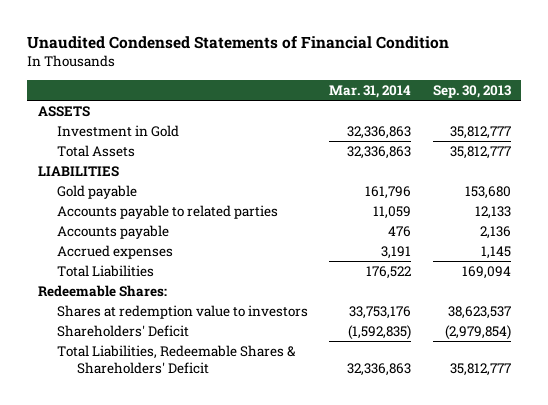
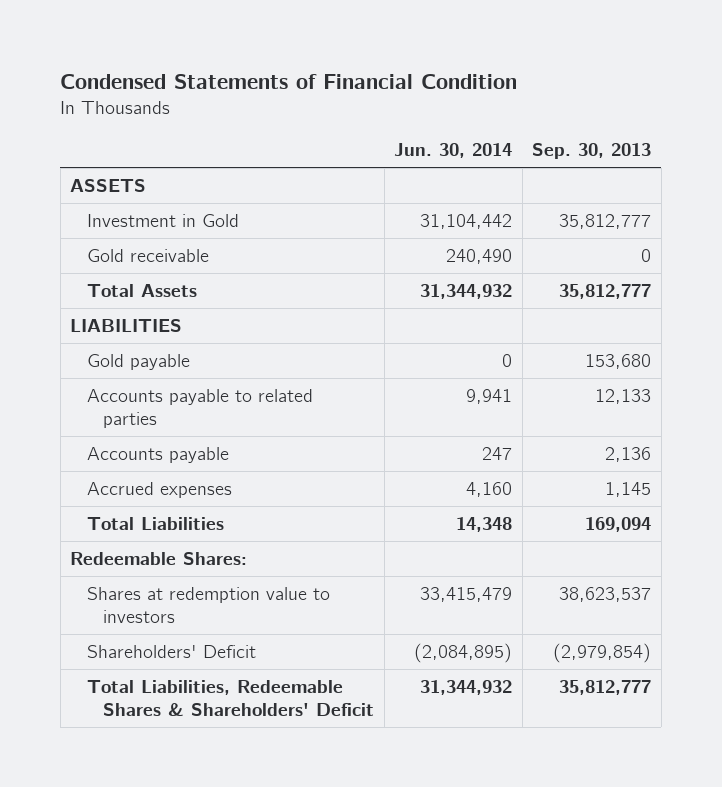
[27,36,450,50] Unaudited Condensed Statements of Financial Condition -> [60,74,518,90] Condensed Statements of Financial Condition
[329,84,412,98] Mar. 31, 2014 -> none
none -> [394,143,513,159] Jun. 30, 2014
none -> [86,248,209,262] Gold receivable

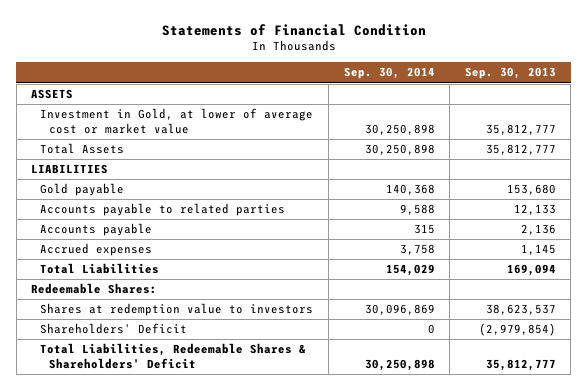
[60,74,518,90] Condensed Statements of Financial Condition -> [161,23,426,36] Statements of Financial Condition
[394,143,513,159] Jun. 30, 2014 -> none
none -> [343,67,435,80] Sep. 30, 2014
[86,248,209,262] Gold receivable -> none
[86,213,239,227] Investment in Gold -> [40,108,314,134] Investment in Gold, at lower of average cost or market value

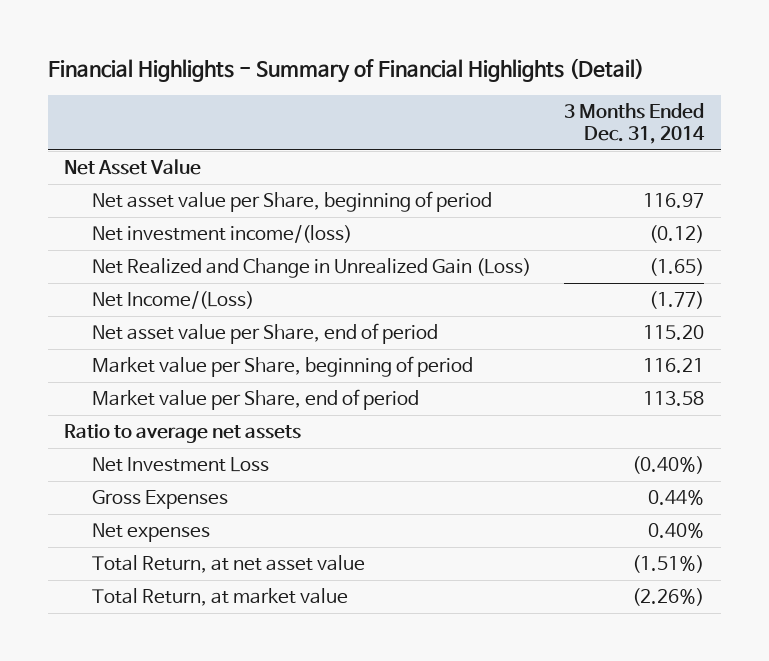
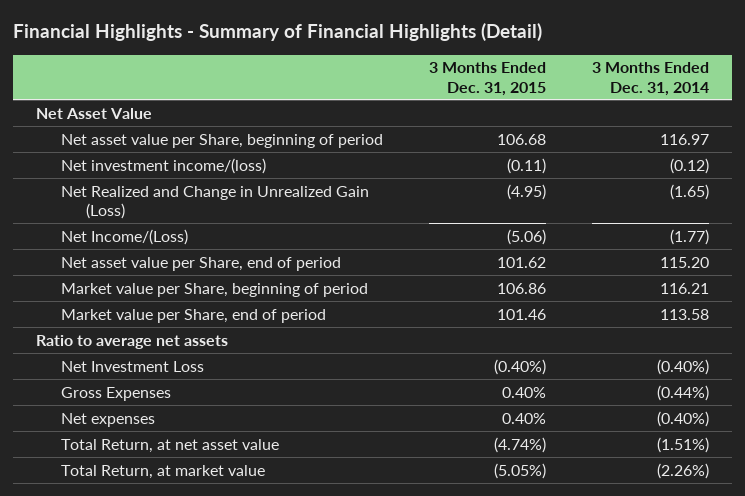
none -> [428,62,546,96] 3 Months Ended Dec. 31, 2015
[648,489,705,505] 0.44% -> [656,384,709,401] (0.44%)
[648,522,705,538] 0.40% -> [656,410,709,427] (0.40%)

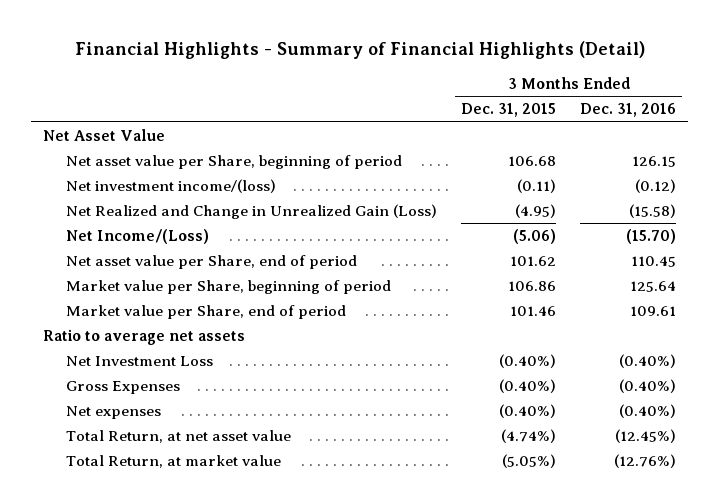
[591,62,709,96] 3 Months Ended Dec. 31, 2014 -> none
none -> [580,103,677,118] Dec. 31, 2016
[501,386,546,398] 0.40% -> [499,379,557,394] (0.40%)
[501,412,546,424] 0.40% -> [499,404,557,419] (0.40%)

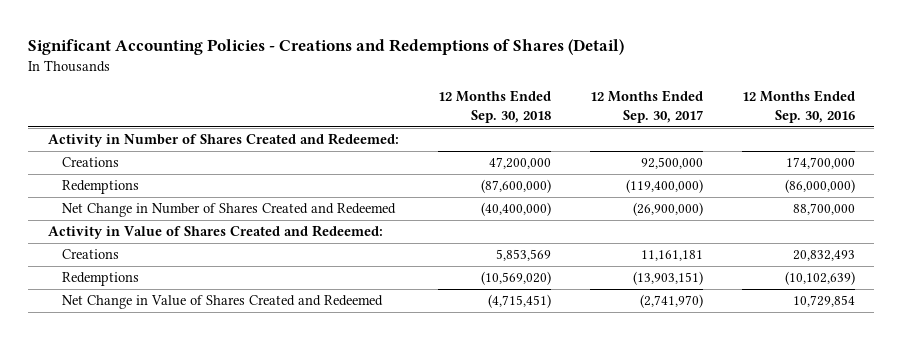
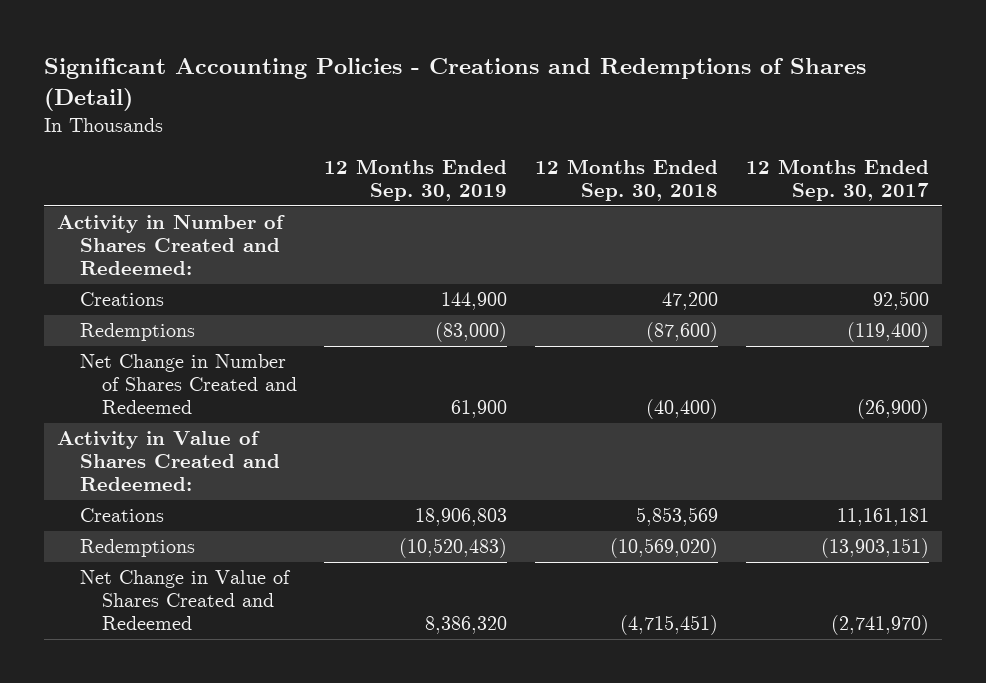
[741,90,855,124] 12 Months Ended Sep. 30, 2016 -> none
none -> [324,159,508,202] 12 Months Ended Sep. 30, 2019
[488,157,551,170] 47,200,000 -> [661,292,718,311] 47,200
[640,157,703,170] 92,500,000 -> [872,291,929,311] 92,500
[480,179,551,194] (87,600,000) -> [645,322,718,343] (87,600)
[625,179,703,194] (119,400,000) -> [846,322,929,343] (119,400)
[480,202,551,217] (40,400,000) -> [645,399,718,420] (40,400)
[632,202,703,217] (26,900,000) -> [856,399,929,420] (26,900)

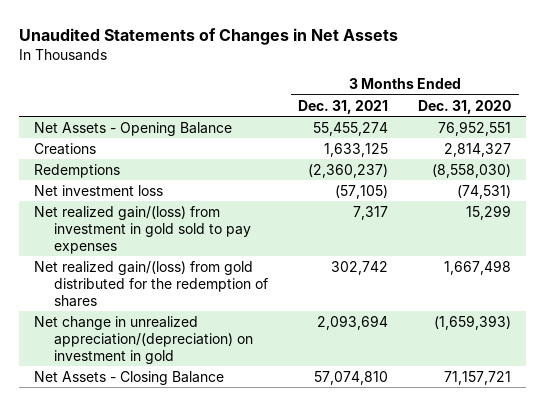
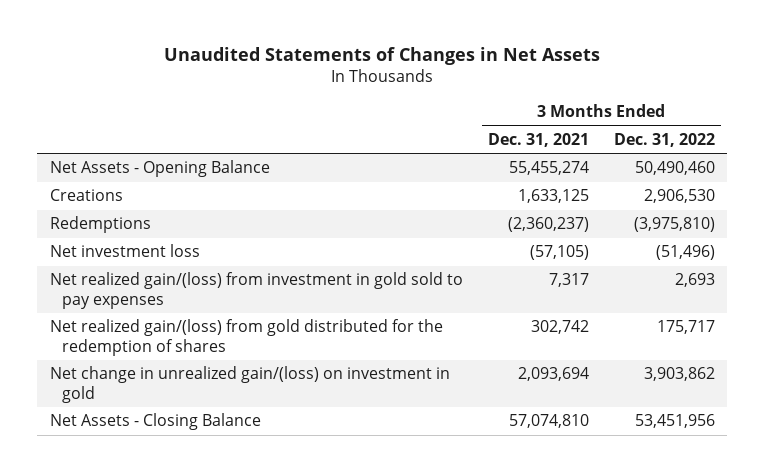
[418,99,512,114] Dec. 31, 2020 -> none
none -> [613,132,715,147] Dec. 31, 2022
[33,315,254,364] Net change in unrealized appreciation/(depreciation) on investment in gold -> [49,366,450,403] Net change in unrealized gain/(loss) on investment in gold

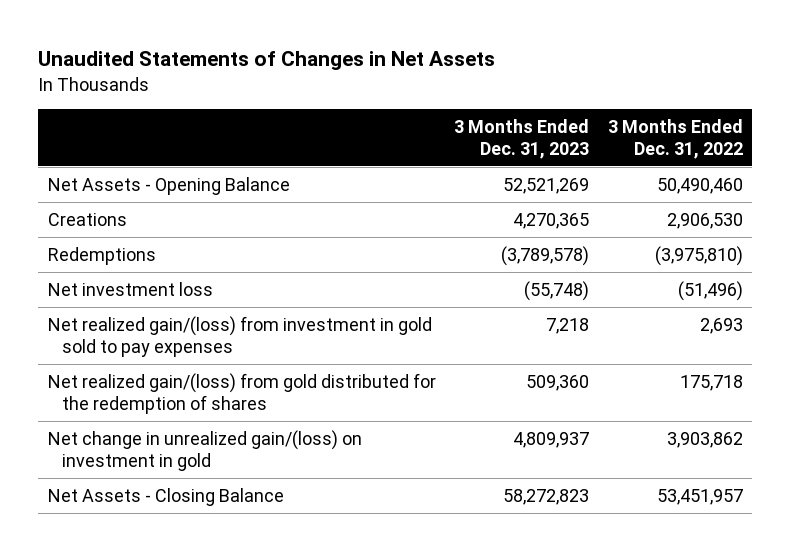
[487,132,589,147] Dec. 31, 2021 -> none
none -> [454,119,590,159] 3 Months Ended Dec. 31, 2023
[656,320,715,335] 175,717 -> [680,374,744,391] 175,718
[634,414,715,429] 53,451,956 -> [657,488,744,505] 53,451,957

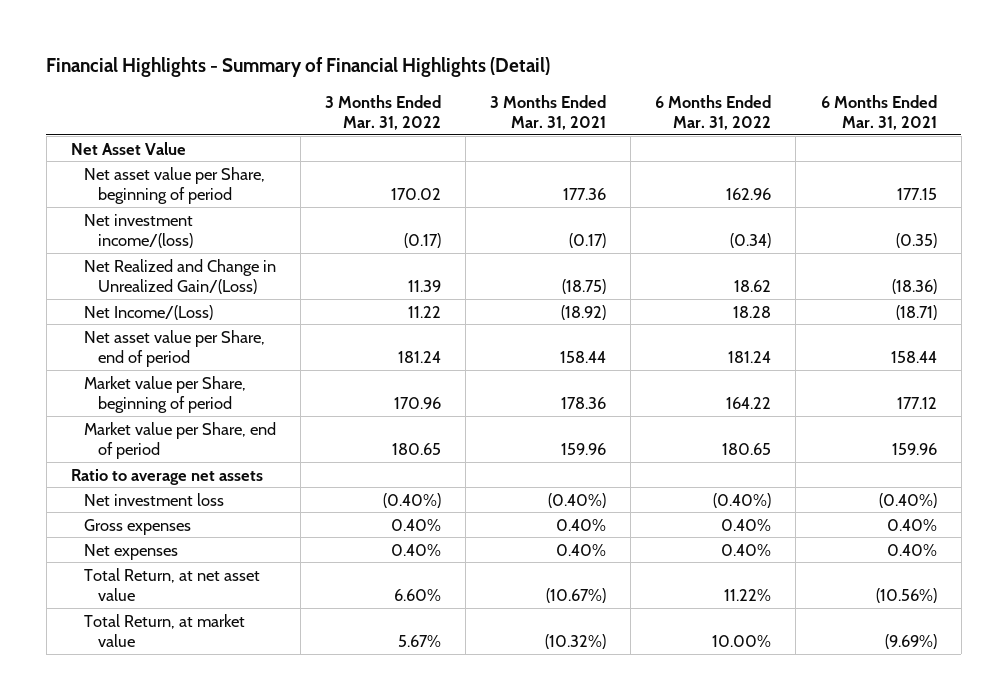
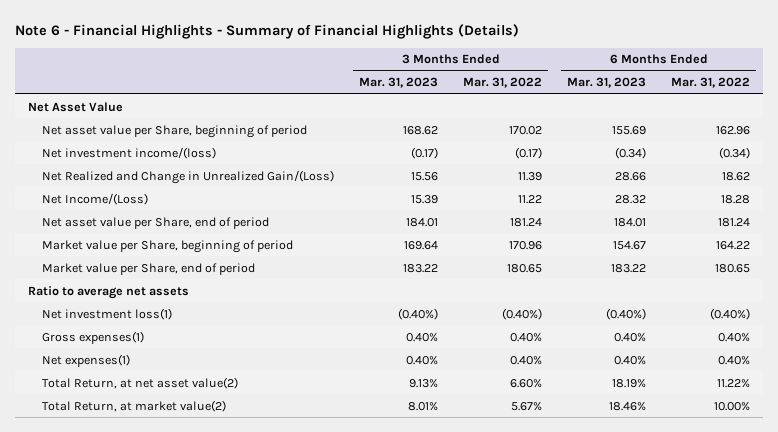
[46,57,551,78] Financial Highlights - Summary of Financial Highlights (Detail) -> [15,23,520,39] Note 6 - Financial Highlights - Summary of Financial Highlights (Details)
[490,94,607,131] 3 Months Ended Mar. 31, 2021 -> none
[820,94,937,131] 6 Months Ended Mar. 31, 2021 -> none
none -> [359,77,439,89] Mar. 31, 2023
none -> [567,77,647,89] Mar. 31, 2023
[84,492,225,506] Net investment loss -> [41,307,172,320] Net investment loss(1)
[84,518,192,535] Gross expenses -> [41,330,144,344] Gross expenses(1)
[84,543,179,560] Net expenses -> [41,353,130,367] Net expenses(1)
[84,567,261,602] Total Return, at net asset value -> [41,376,238,389] Total Return, at net asset value(2)
[84,613,246,648] Total Return, at market value -> [41,399,226,412] Total Return, at market value(2)

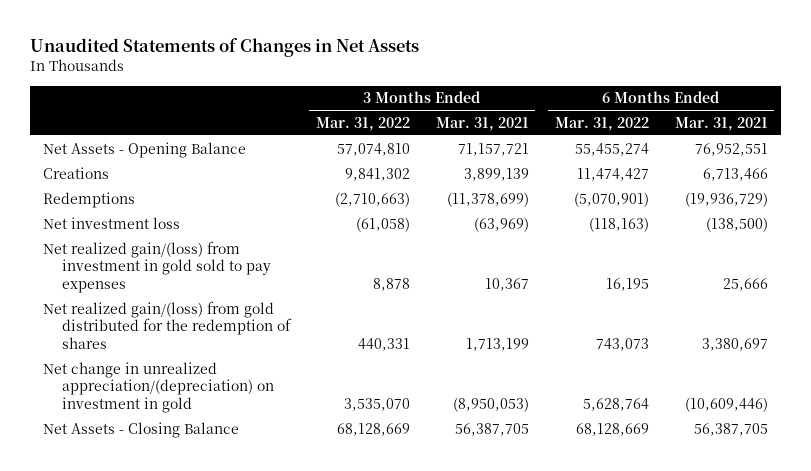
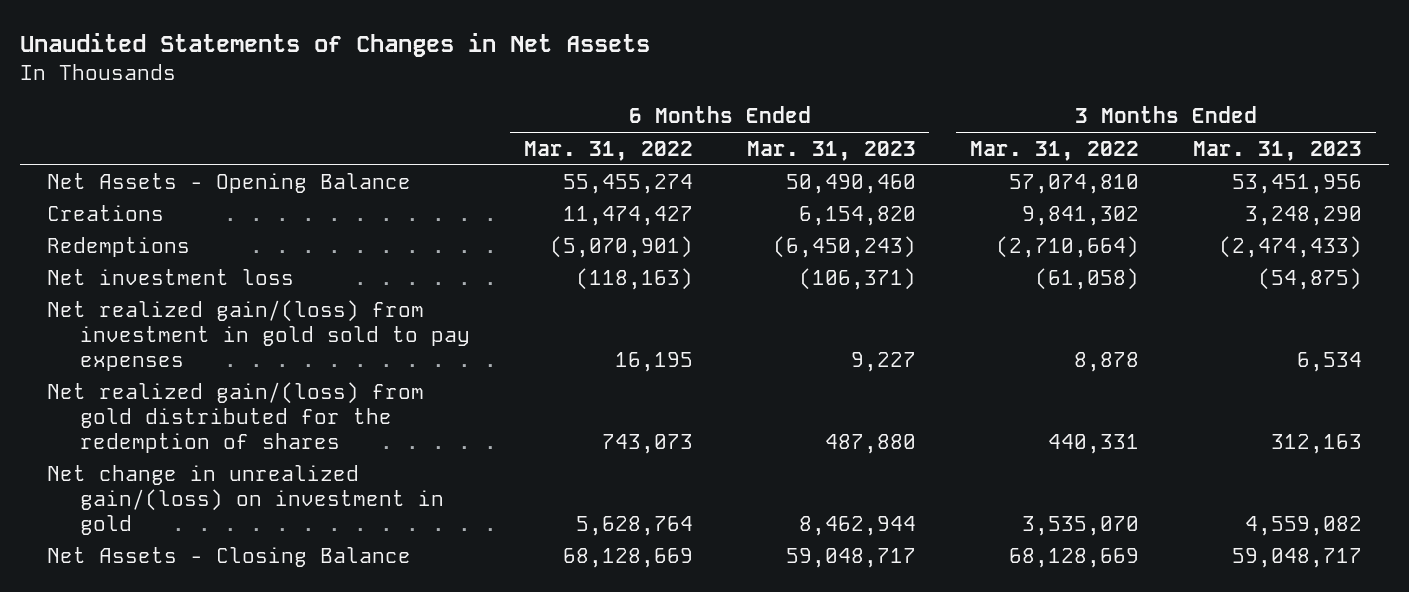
[435,116,529,131] Mar. 31, 2021 -> none
[674,116,768,131] Mar. 31, 2021 -> none
none -> [746,140,916,161] Mar. 31, 2023
none -> [1192,140,1362,161] Mar. 31, 2023
[334,191,410,207] (2,710,663) -> [995,236,1139,259] (2,710,664)
[42,361,274,413] Net change in unrealized appreciation/(depreciation) on investment in gold -> [47,465,444,535] Net change in unrealized gain/(loss) on investment in gold

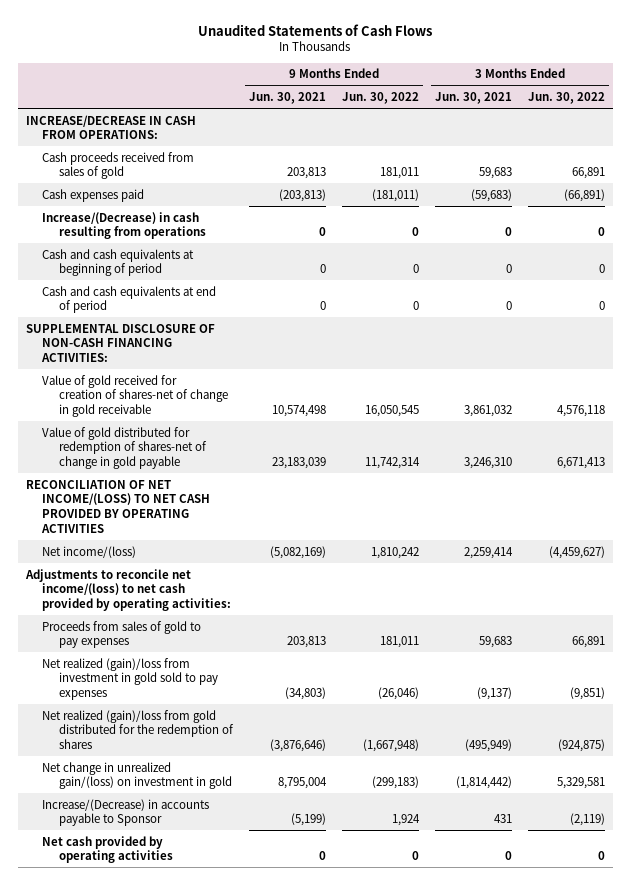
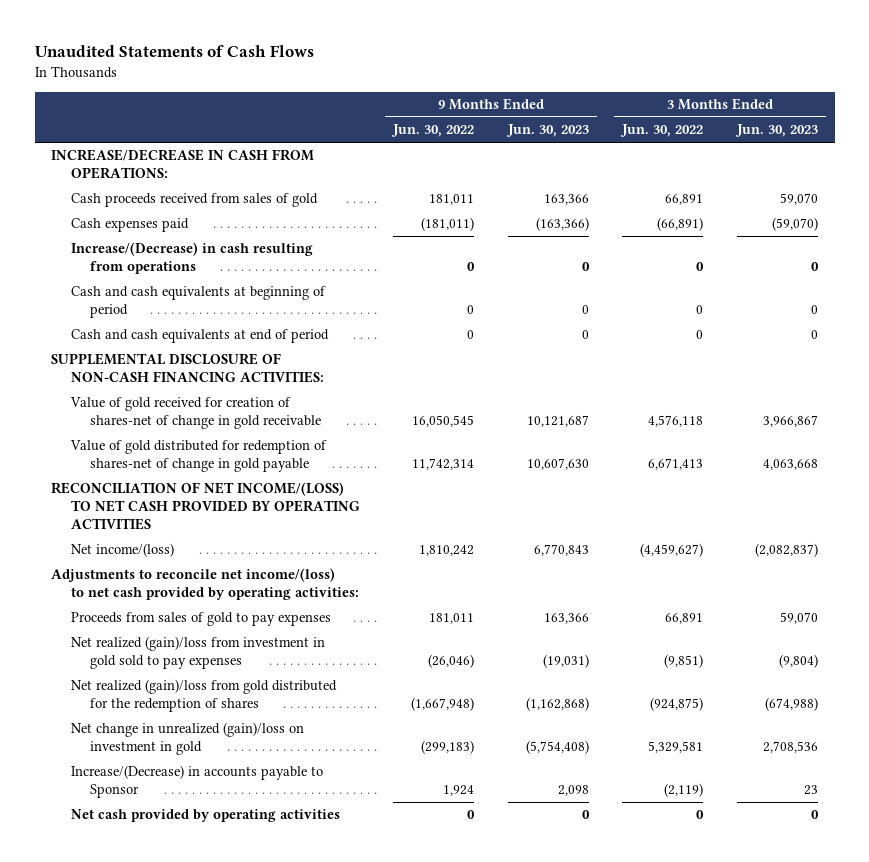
[248,92,326,105] Jun. 30, 2021 -> none
[434,92,512,105] Jun. 30, 2021 -> none
none -> [505,124,589,138] Jun. 30, 2023
none -> [734,124,818,138] Jun. 30, 2023
[42,761,232,790] Net change in unrealized gain/(loss) on investment in gold -> [70,722,304,756] Net change in unrealized (gain)/loss on investment in gold

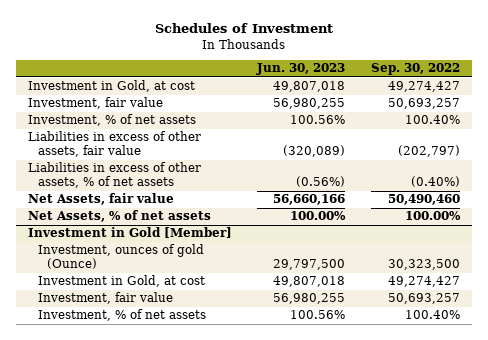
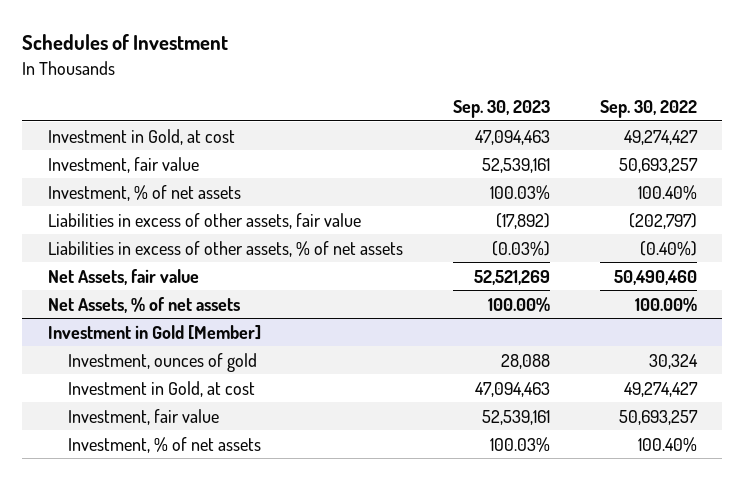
[256,63,346,76] Jun. 30, 2023 -> none
none -> [452,100,550,119] Sep. 30, 2023
[37,244,204,270] Investment, ounces of gold (Ounce) -> [68,352,258,372] Investment, ounces of gold
[387,259,460,271] 30,323,500 -> [648,353,698,369] 30,324

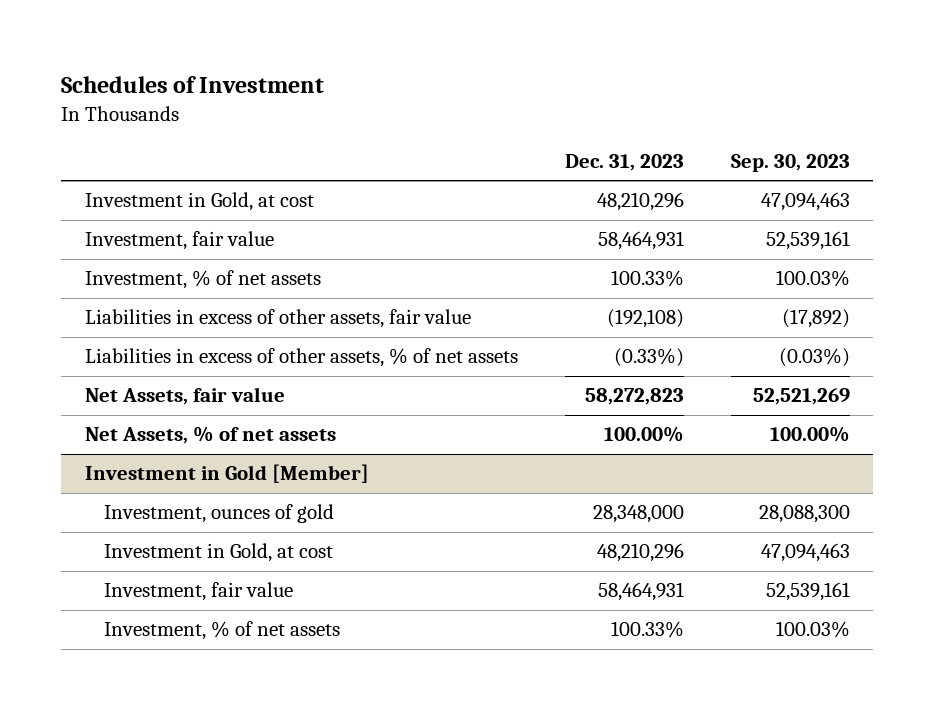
[599,100,697,119] Sep. 30, 2022 -> none
none -> [564,153,684,171] Dec. 31, 2023
[500,353,550,369] 28,088 -> [758,505,850,524] 28,088,300

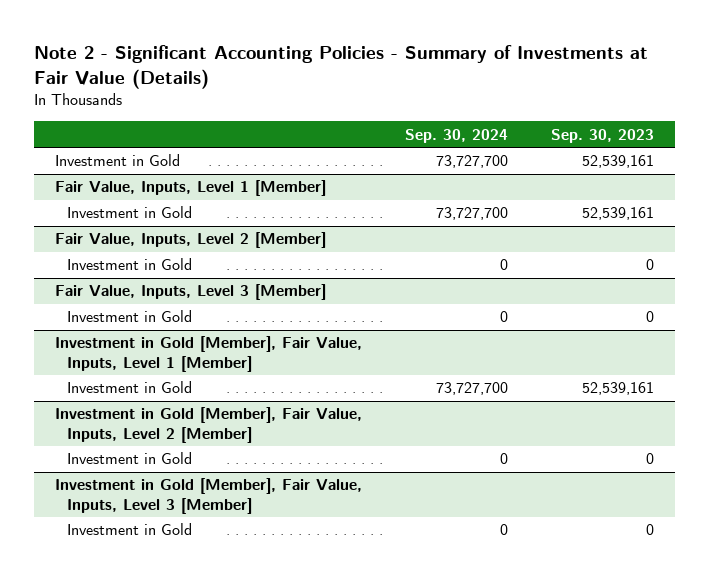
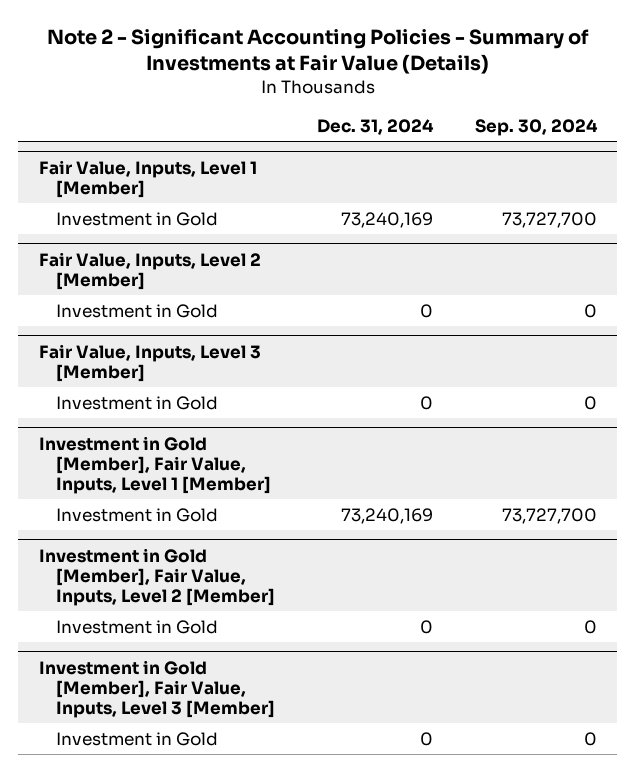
[550,128,654,143] Sep. 30, 2023 -> none
none -> [316,118,434,135] Dec. 31, 2024
[54,154,180,167] Investment in Gold -> none

